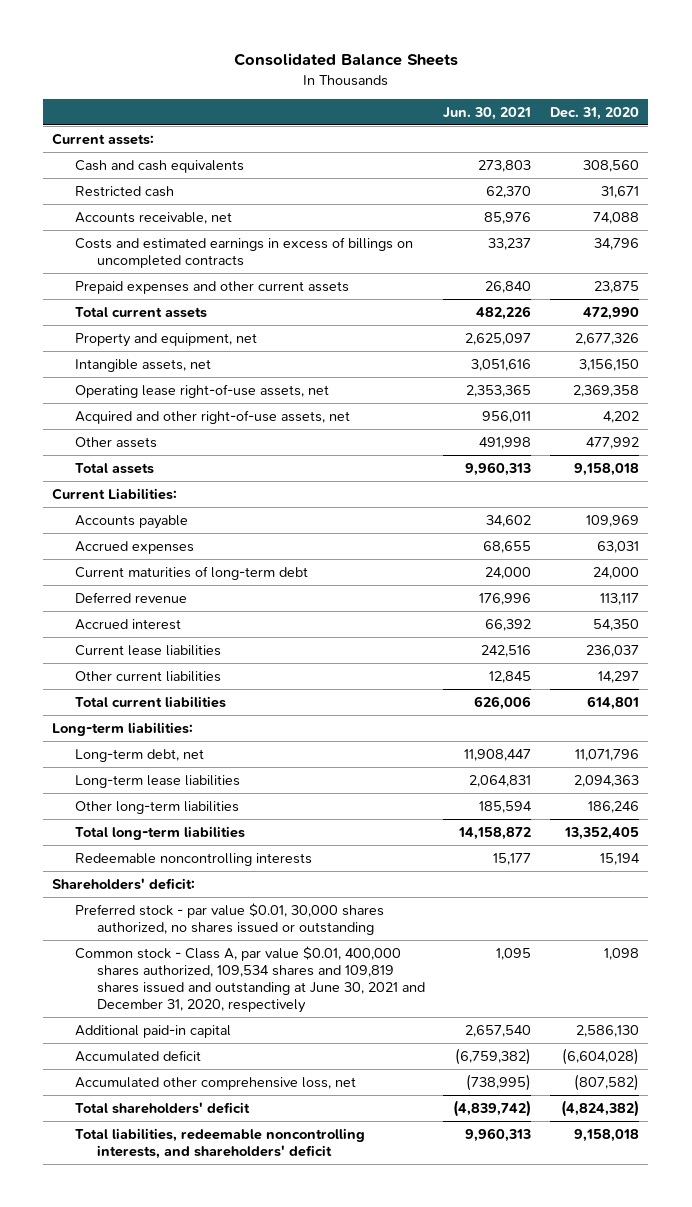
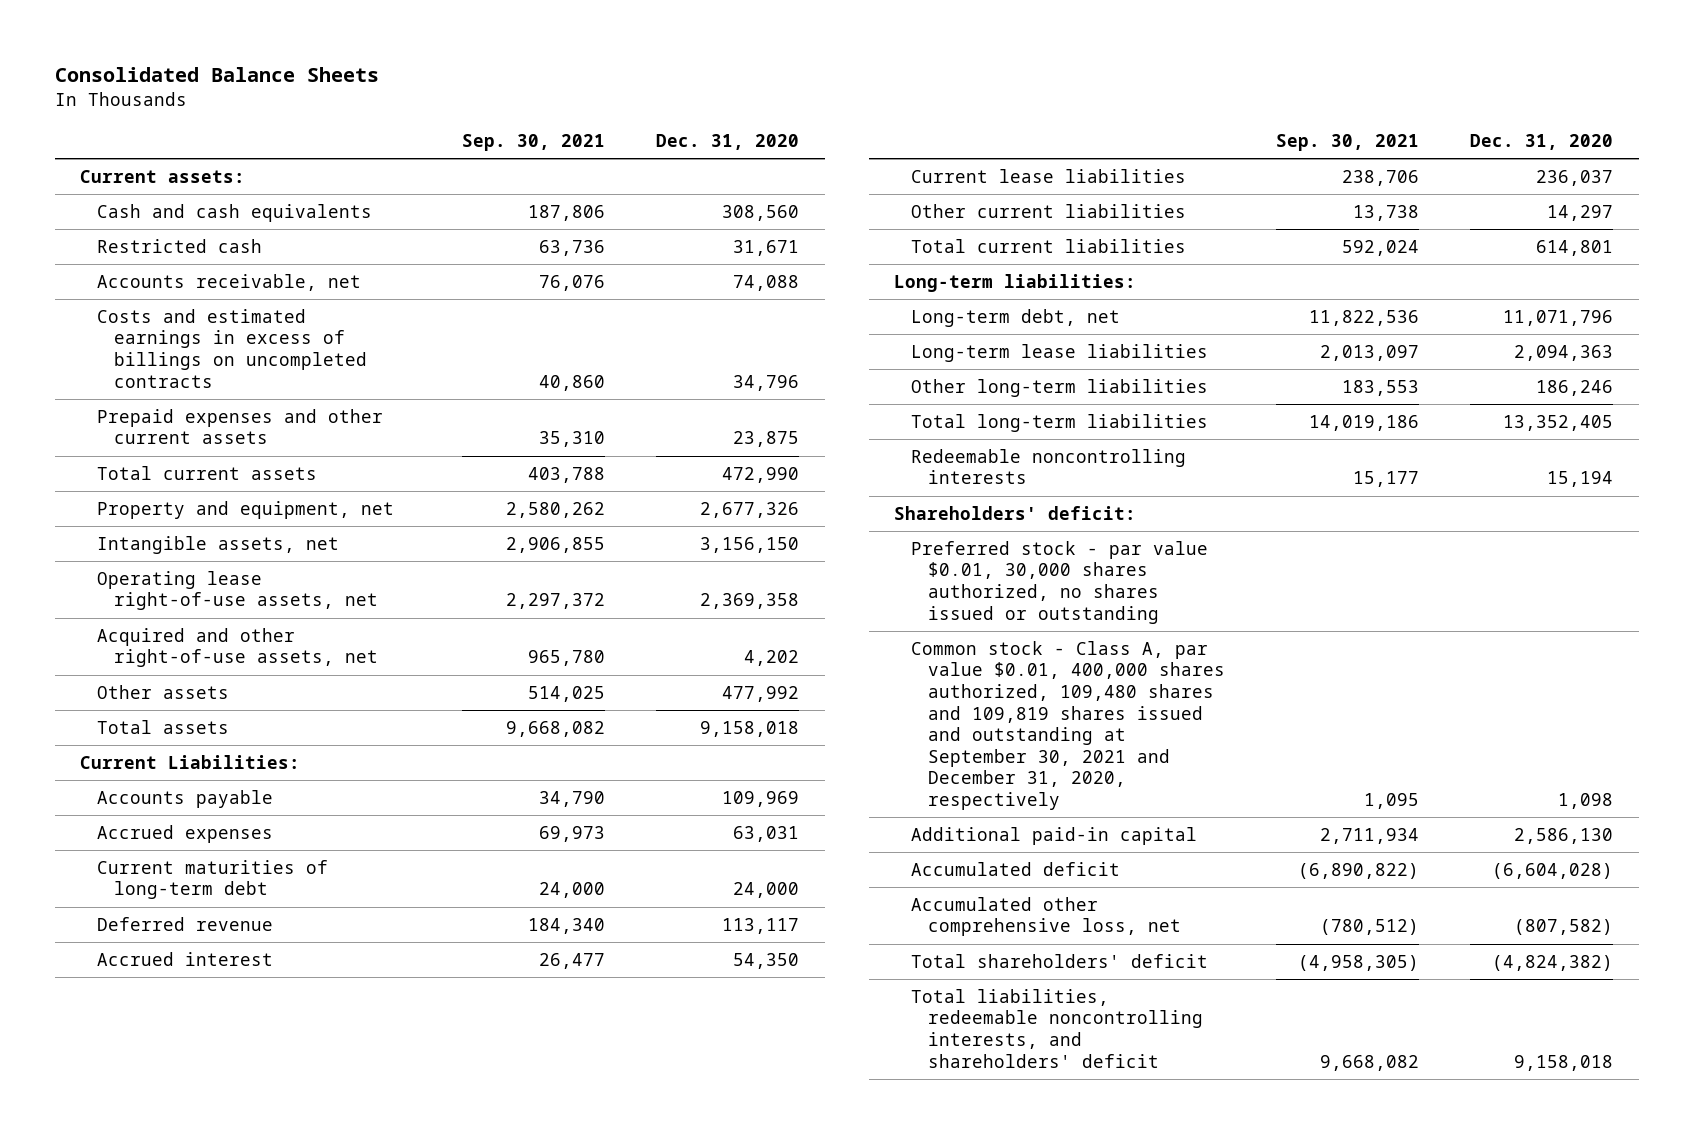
[443,106,532,120] Jun. 30, 2021 -> none
none -> [462,133,606,151] Sep. 30, 2021
[74,945,425,1013] Common stock - Class A, par value $0.01, 400,000 shares authorized, 109,534 shares and 109,819 shares issued and outstanding at June 30, 2021 and December 31, 2020, respectively -> [911,640,1225,811] Common stock - Class A, par value $0.01, 400,000 shares authorized, 109,480 shares and 109,819 shares issued and outstanding at September 30, 2021 and December 31, 2020, respectively

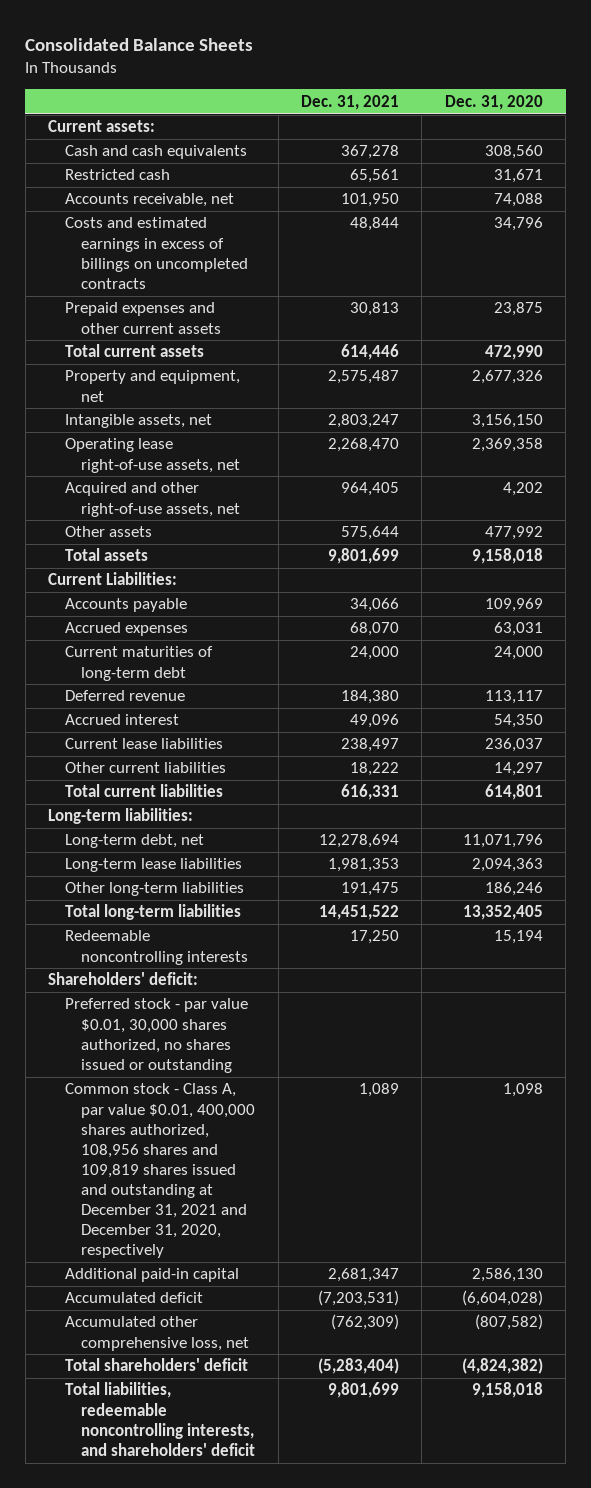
[462,133,606,151] Sep. 30, 2021 -> none
none -> [300,94,399,110] Dec. 31, 2021
[911,640,1225,811] Common stock - Class A, par value $0.01, 400,000 shares authorized, 109,480 shares and 109,819 shares issued and outstanding at September 30, 2021 and December 31, 2020, respectively -> [64,1083,256,1259] Common stock - Class A, par value $0.01, 400,000 shares authorized, 108,956 shares and 109,819 shares issued and outstanding at December 31, 2021 and December 31, 2020, respectively

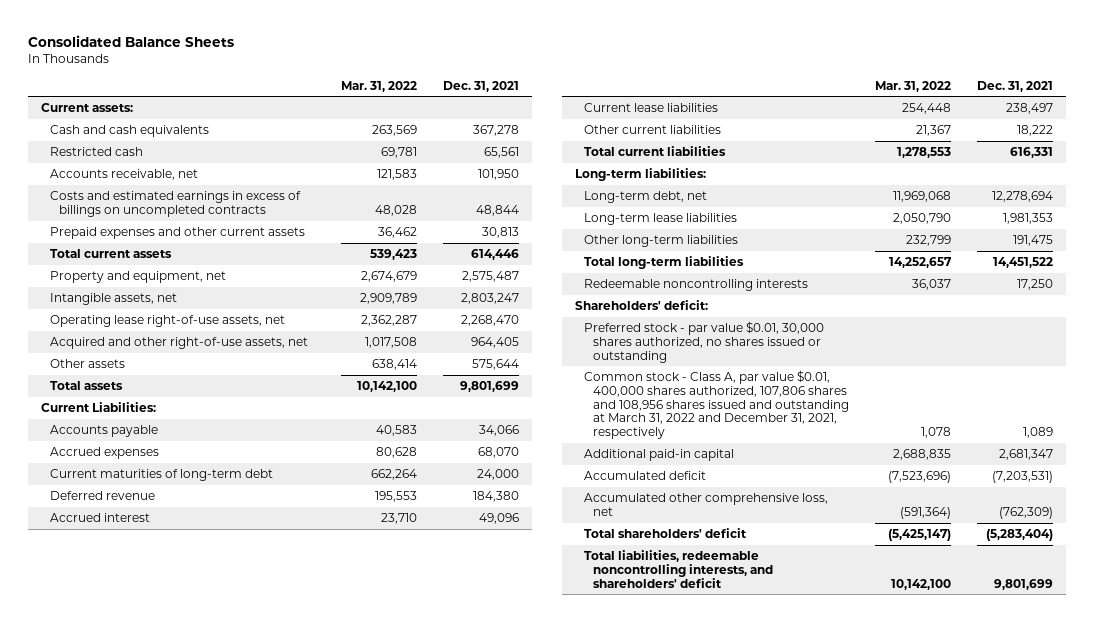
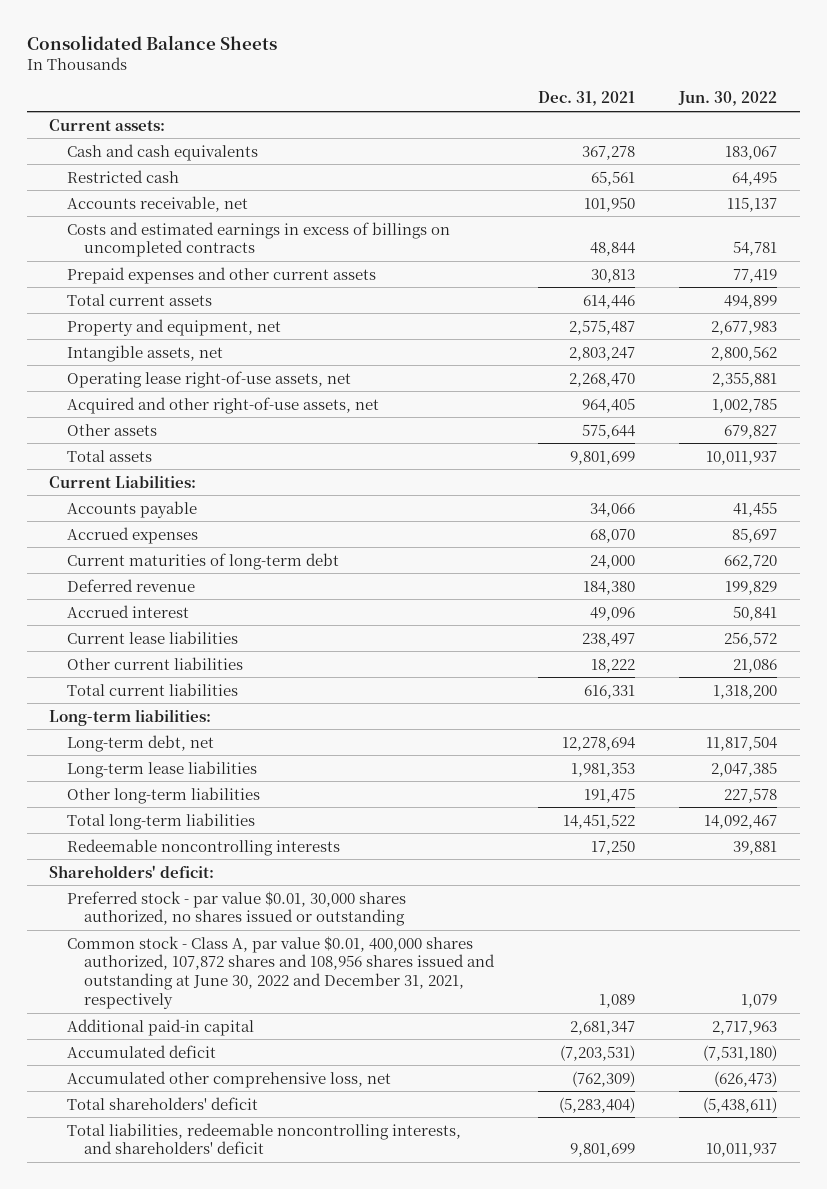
[341,80,418,92] Mar. 31, 2022 -> none
none -> [678,91,778,107] Jun. 30, 2022
[583,370,849,440] Common stock - Class A, par value $0.01, 400,000 shares authorized, 107,806 shares and 108,956 shares issued and outstanding at March 31, 2022 and December 31, 2021, respectively -> [66,935,496,1010] Common stock - Class A, par value $0.01, 400,000 shares authorized, 107,872 shares and 108,956 shares issued and outstanding at June 30, 2022 and December 31, 2021, respectively

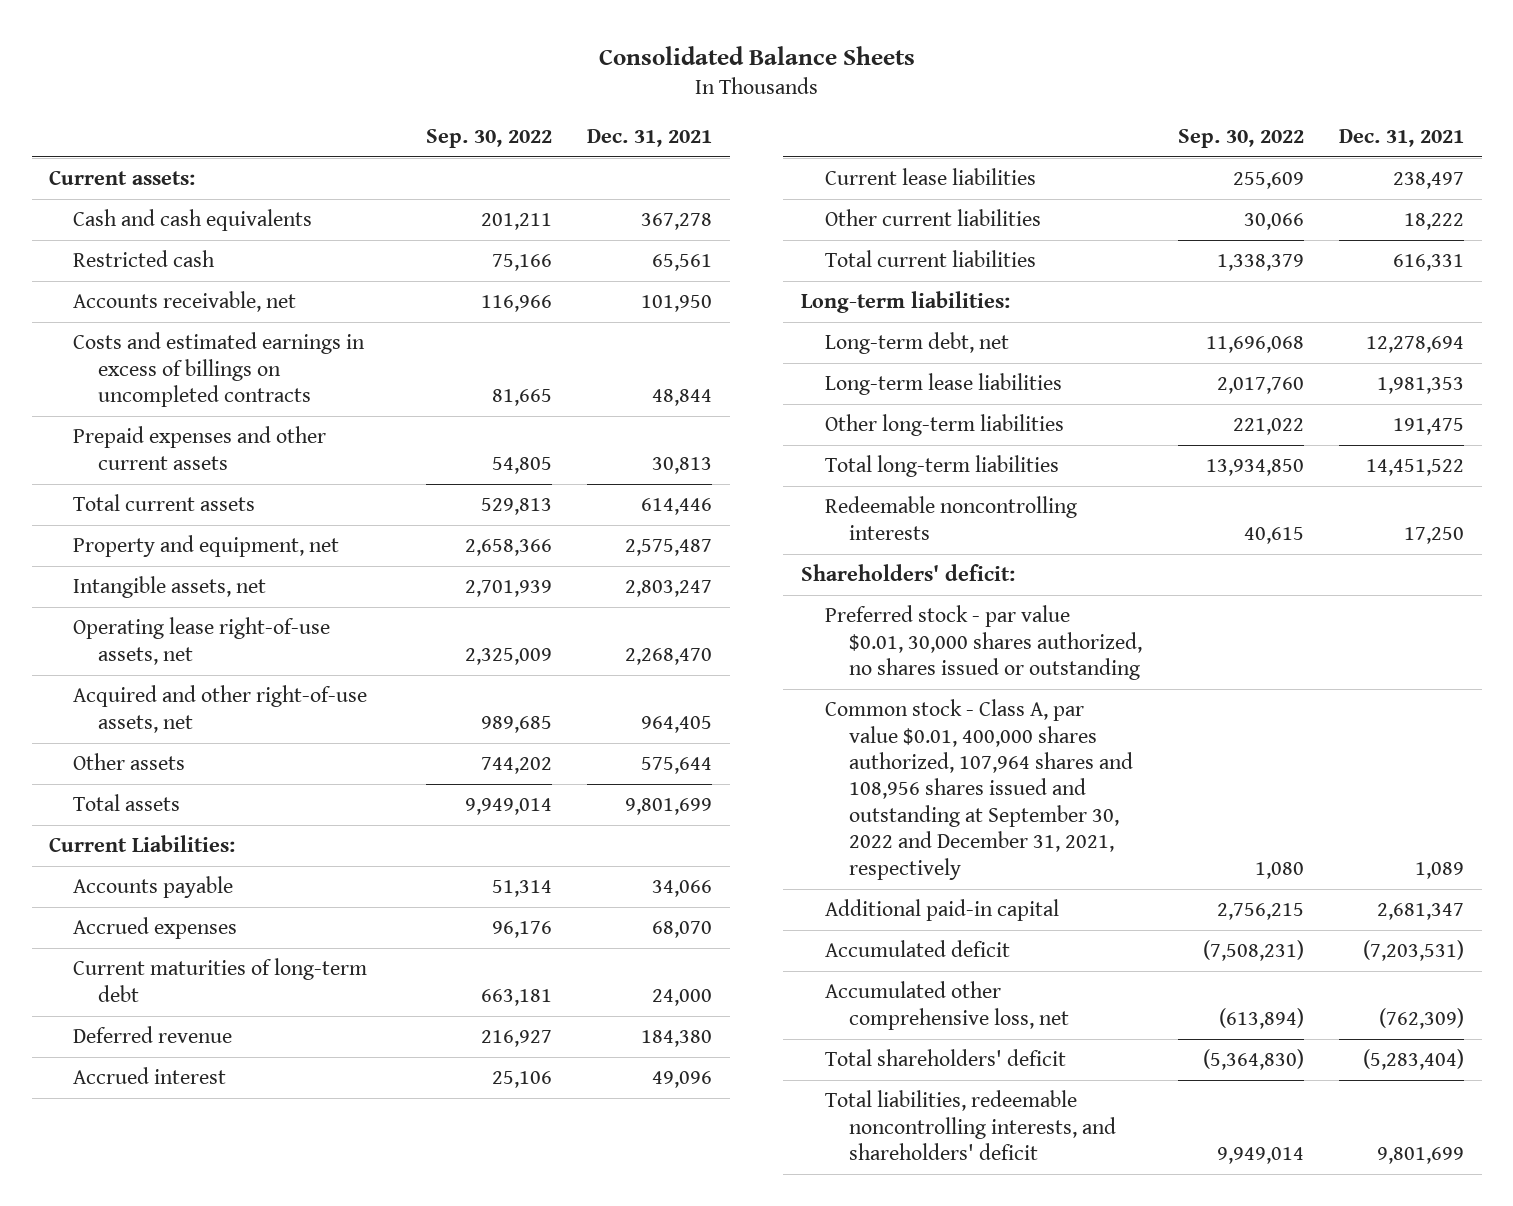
[678,91,778,107] Jun. 30, 2022 -> none
none -> [425,128,552,148] Sep. 30, 2022
[66,935,496,1010] Common stock - Class A, par value $0.01, 400,000 shares authorized, 107,872 shares and 108,956 shares issued and outstanding at June 30, 2022 and December 31, 2021, respectively -> [825,699,1134,880] Common stock - Class A, par value $0.01, 400,000 shares authorized, 107,964 shares and 108,956 shares issued and outstanding at September 30, 2022 and December 31, 2021, respectively

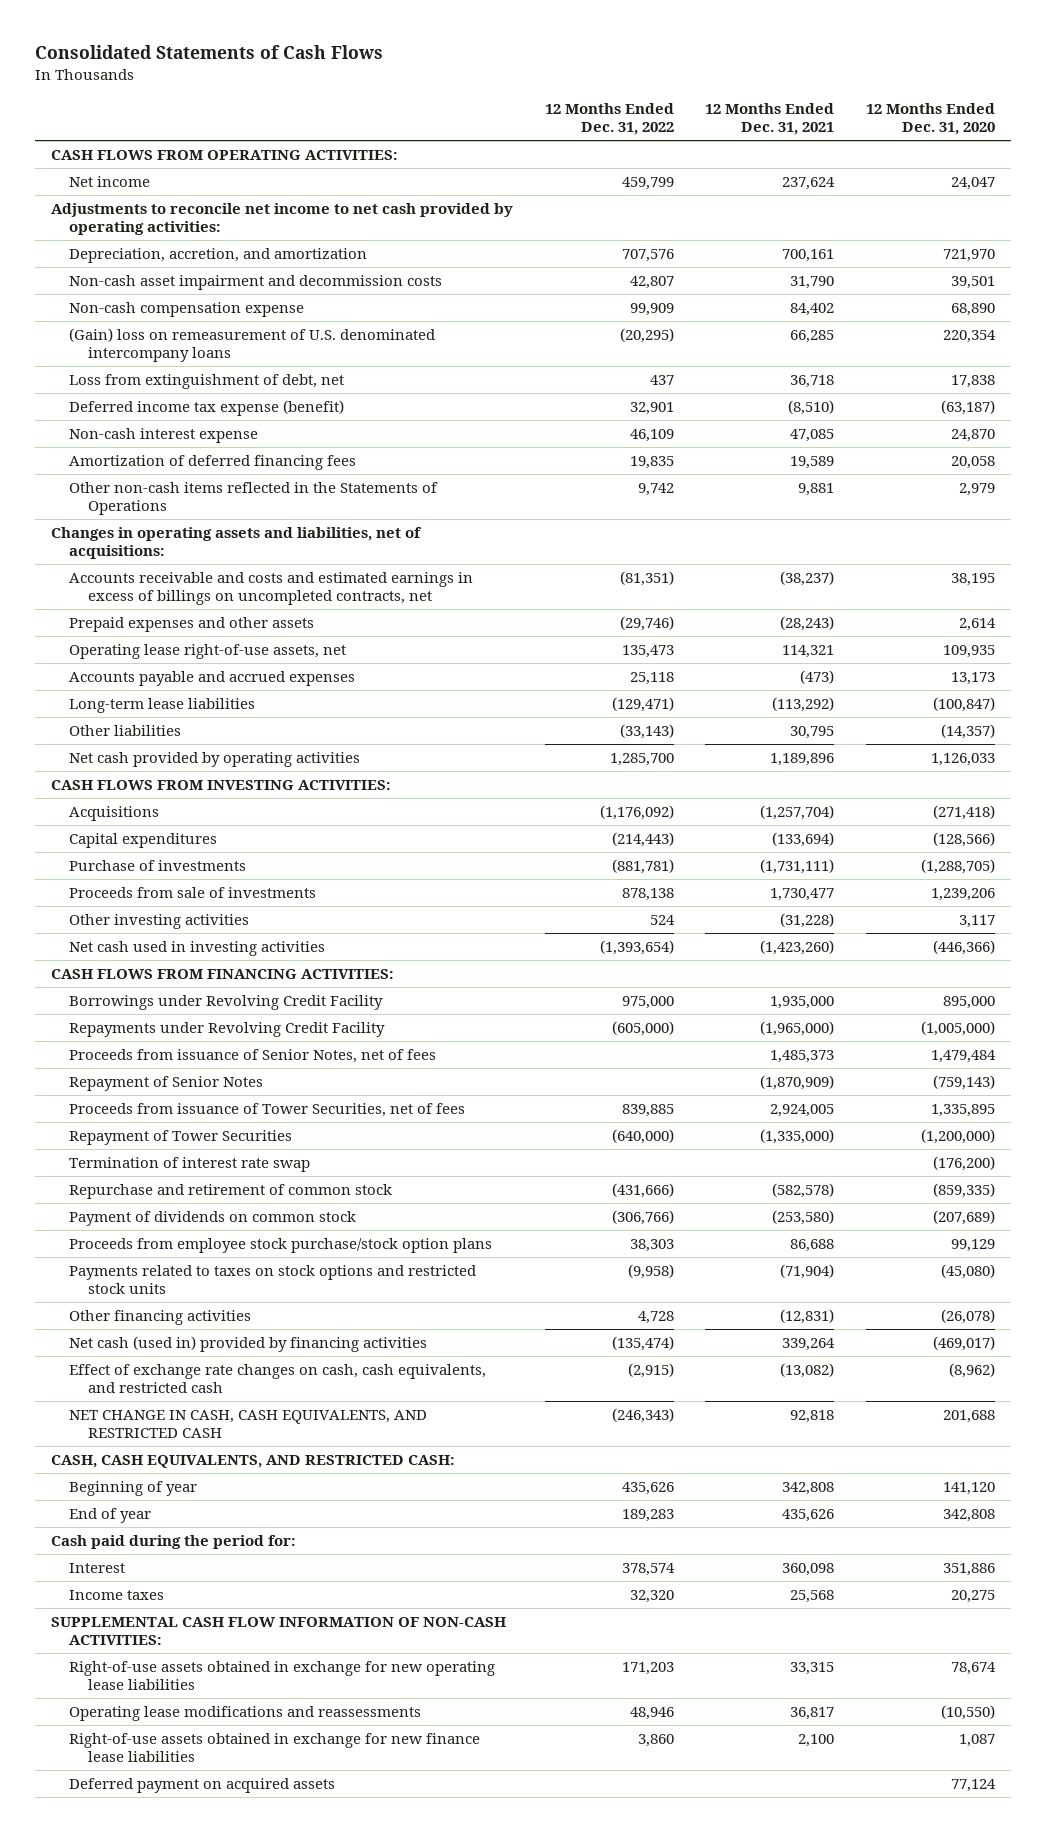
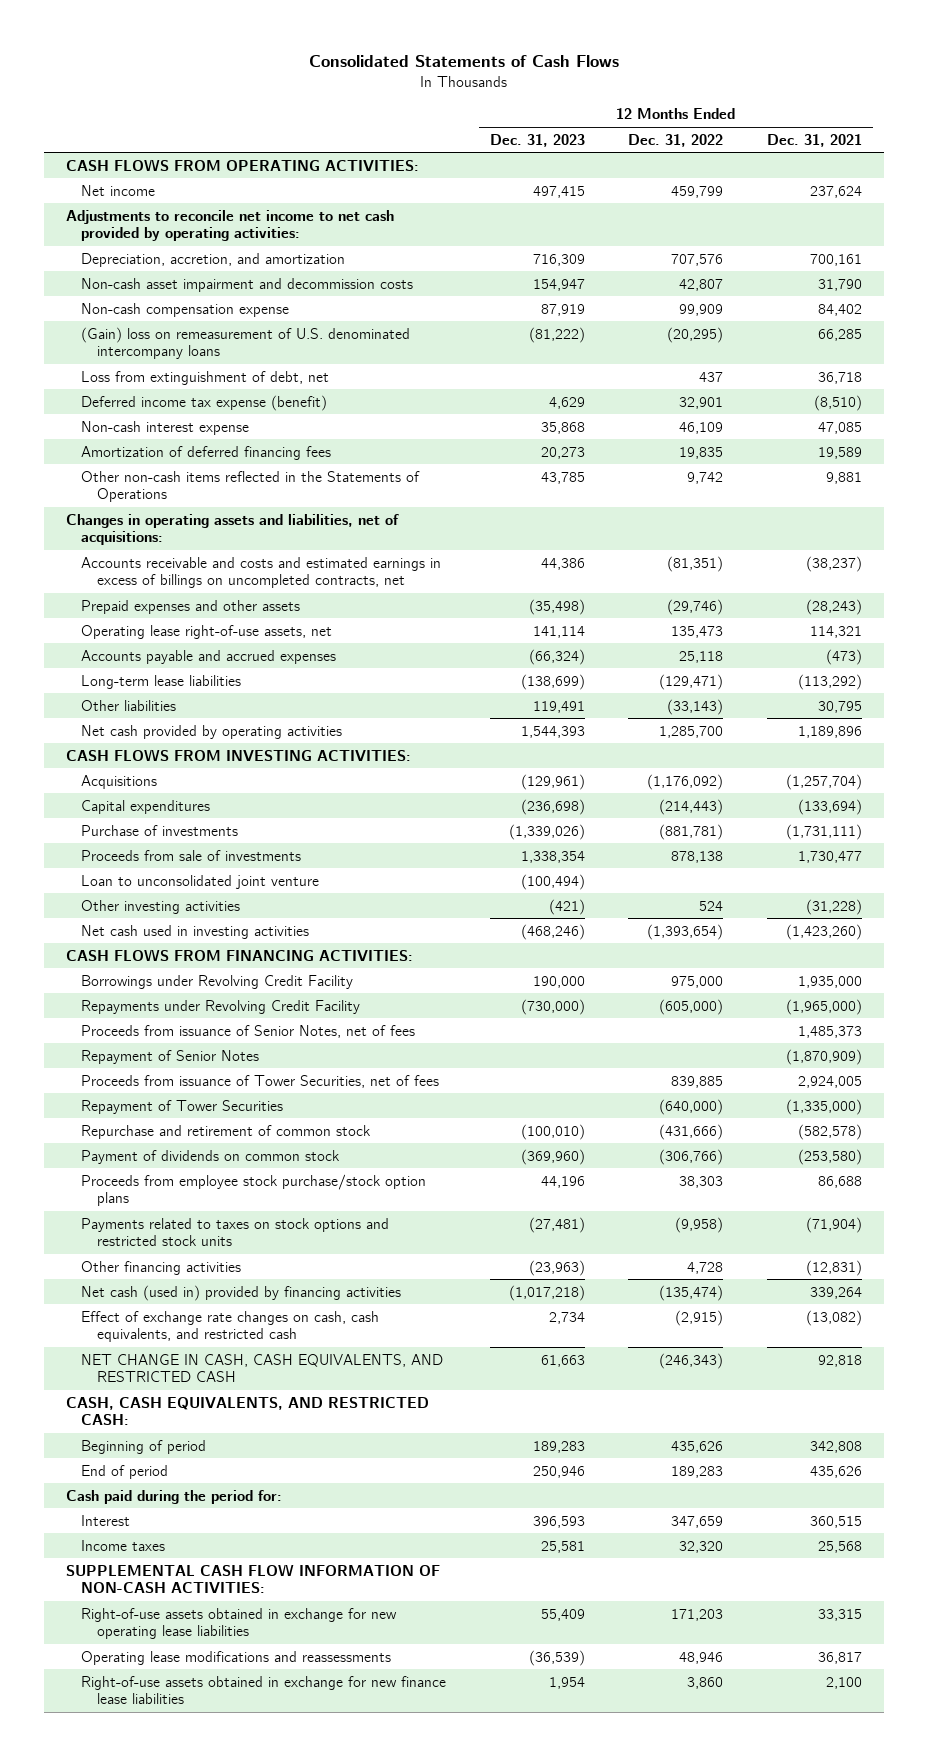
[865,102,995,136] 12 Months Ended Dec. 31, 2020 -> none
none -> [489,133,585,147] Dec. 31, 2023
none -> [81,874,320,889] Loan to unconsolidated joint venture
[69,1156,311,1172] Termination of interest rate swap -> none
[69,1480,198,1496] Beginning of year -> [81,1439,207,1454] Beginning of period
[69,1507,152,1523] End of year -> [81,1464,169,1479] End of period
[621,1562,675,1576] 378,574 -> [671,1515,724,1528] 347,659
[782,1562,835,1576] 360,098 -> [810,1515,863,1528] 360,515
[69,1777,336,1793] Deferred payment on acquired assets -> none

